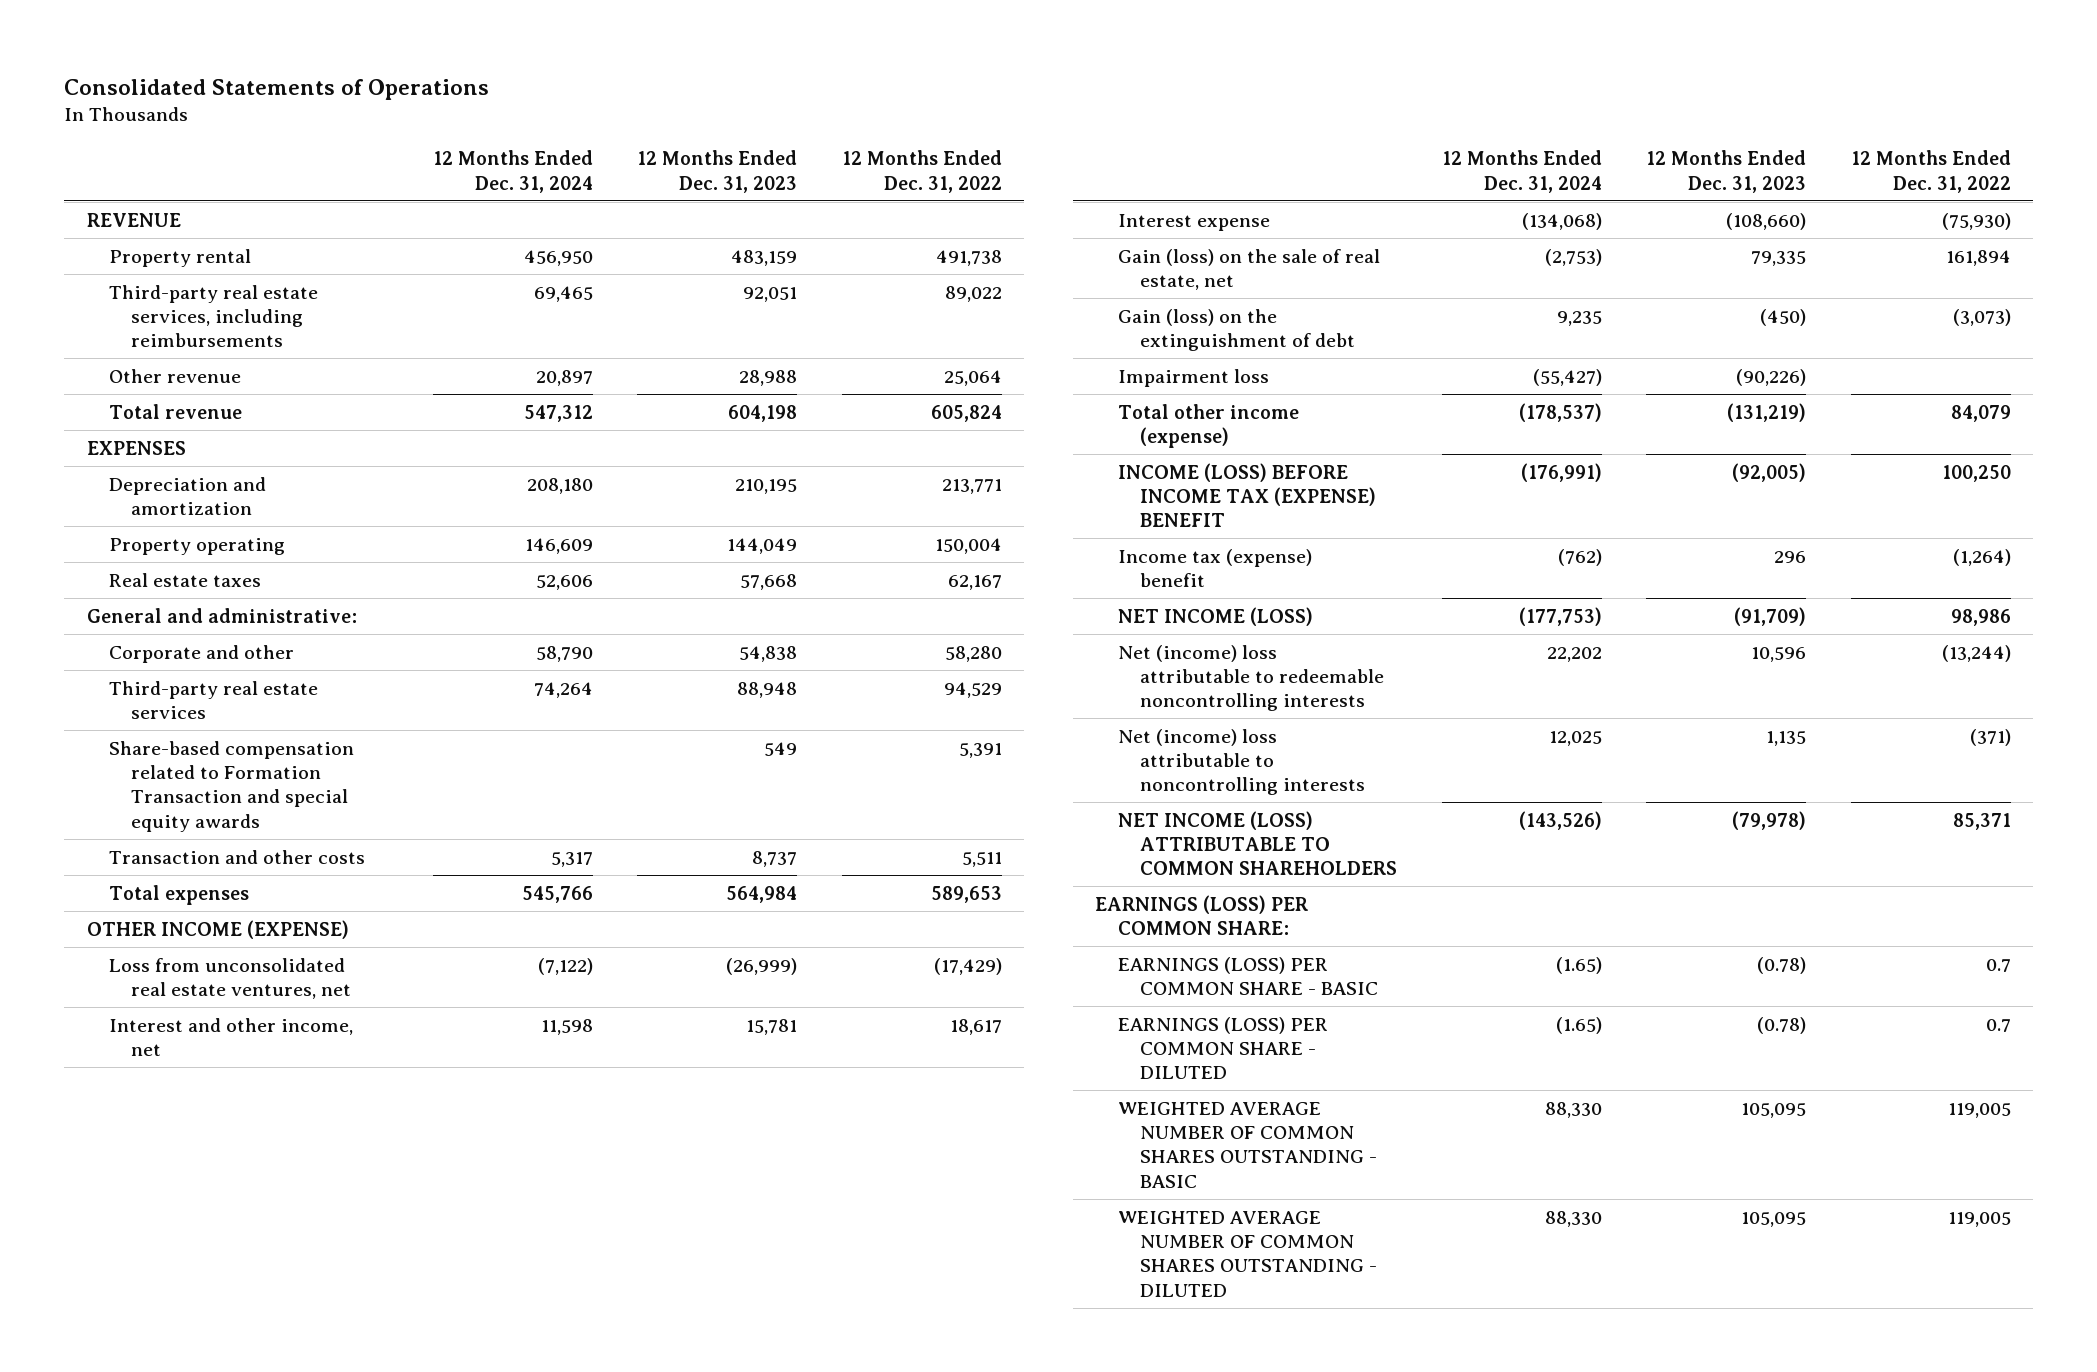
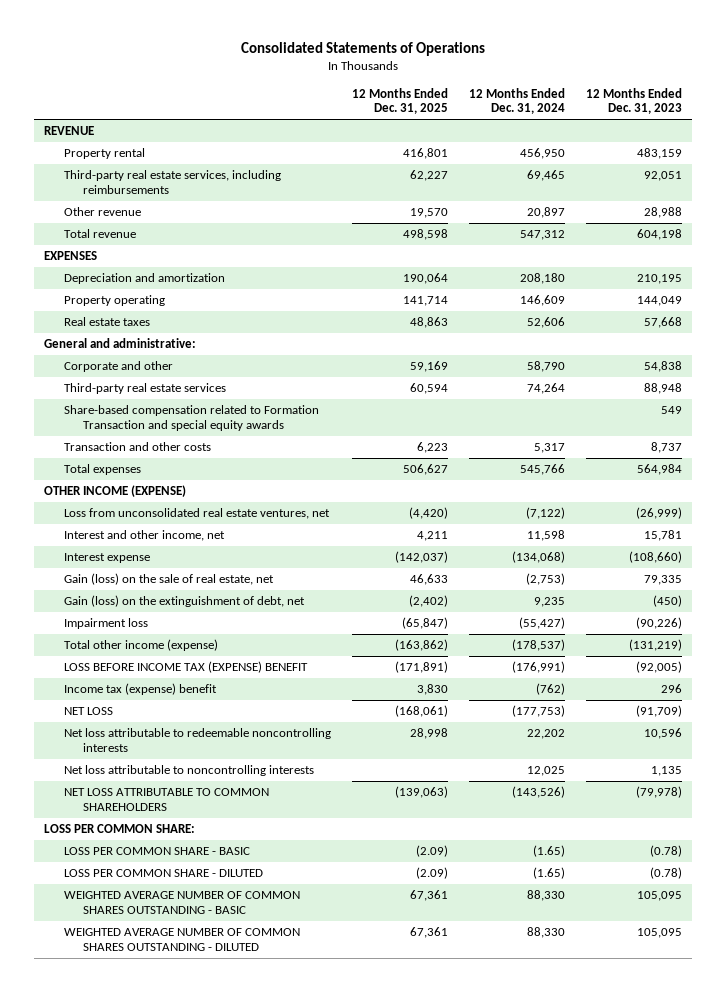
[841,150,1002,193] 12 Months Ended Dec. 31, 2022 -> none
none -> [351,87,448,115] 12 Months Ended Dec. 31, 2025
[1117,308,1356,351] Gain (loss) on the extinguishment of debt -> [63,595,305,608] Gain (loss) on the extinguishment of debt, net
[1117,462,1377,528] INCOME (LOSS) BEFORE INCOME TAX (EXPENSE) BENEFIT -> [63,661,308,674] LOSS BEFORE INCOME TAX (EXPENSE) BENEFIT
[1117,606,1313,626] NET INCOME (LOSS) -> [63,707,113,716] NET LOSS
[1117,644,1385,712] Net (income) loss attributable to redeemable noncontrolling interests -> [63,728,331,752] Net loss attributable to redeemable noncontrolling interests
[1117,728,1366,796] Net (income) loss attributable to noncontrolling interests -> [63,765,314,777] Net loss attributable to noncontrolling interests
[1117,810,1398,876] NET INCOME (LOSS) ATTRIBUTABLE TO COMMON SHAREHOLDERS -> [63,788,269,811] NET LOSS ATTRIBUTABLE TO COMMON SHAREHOLDERS
[1095,894,1310,935] EARNINGS (LOSS) PER COMMON SHARE: -> [44,824,196,834] LOSS PER COMMON SHARE:
[1117,956,1379,995] EARNINGS (LOSS) PER COMMON SHARE - BASIC -> [63,847,250,856] LOSS PER COMMON SHARE - BASIC
[1117,1016,1328,1080] EARNINGS (LOSS) PER COMMON SHARE - DILUTED -> [63,869,263,878] LOSS PER COMMON SHARE - DILUTED

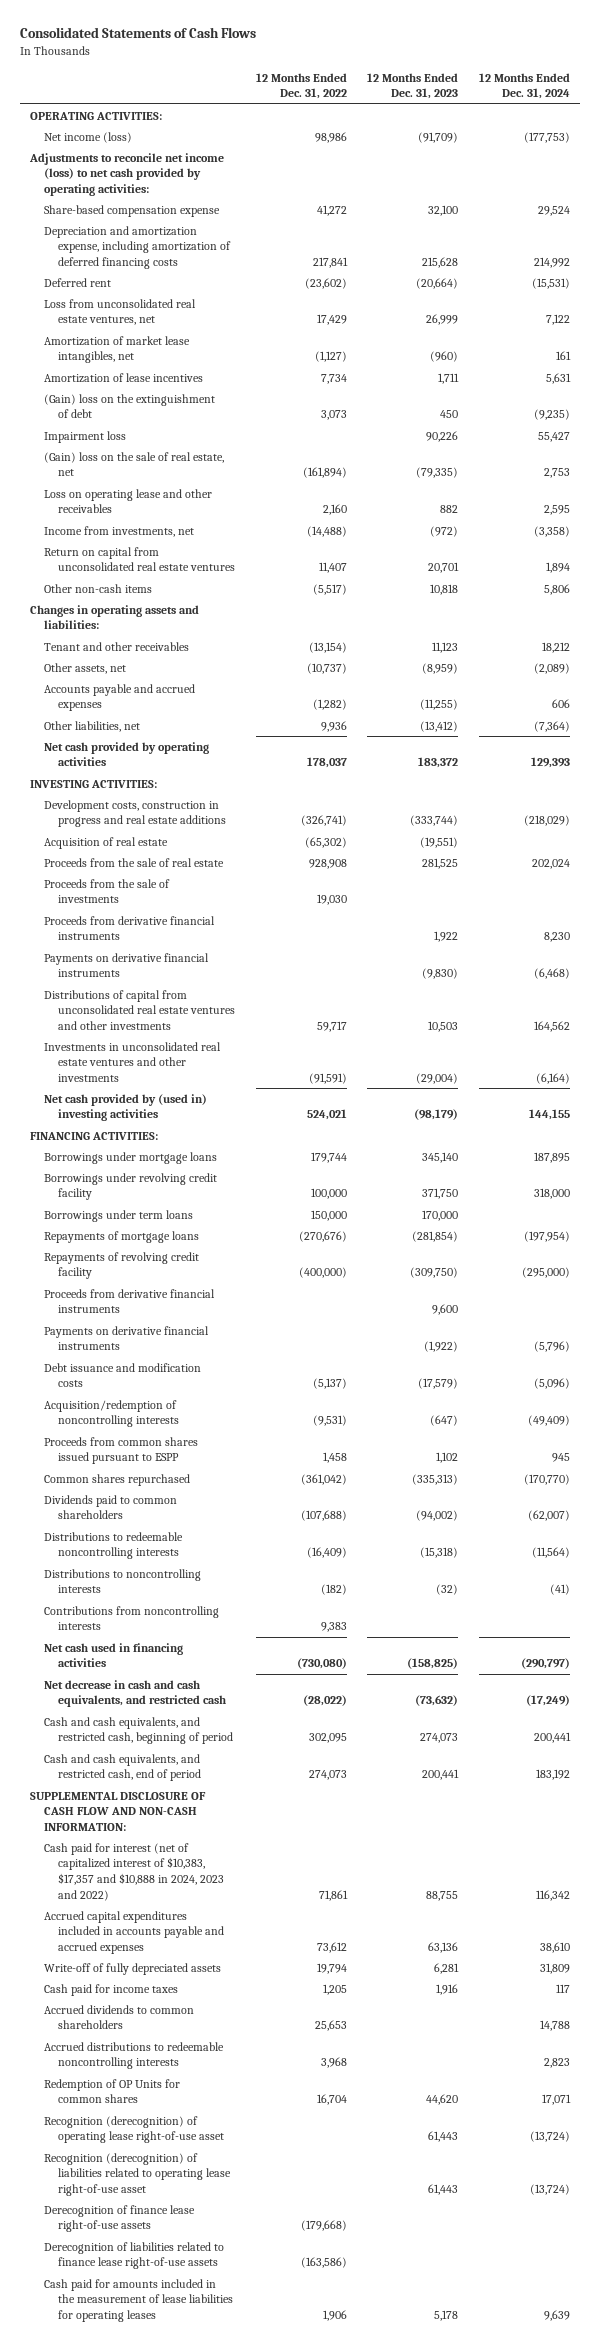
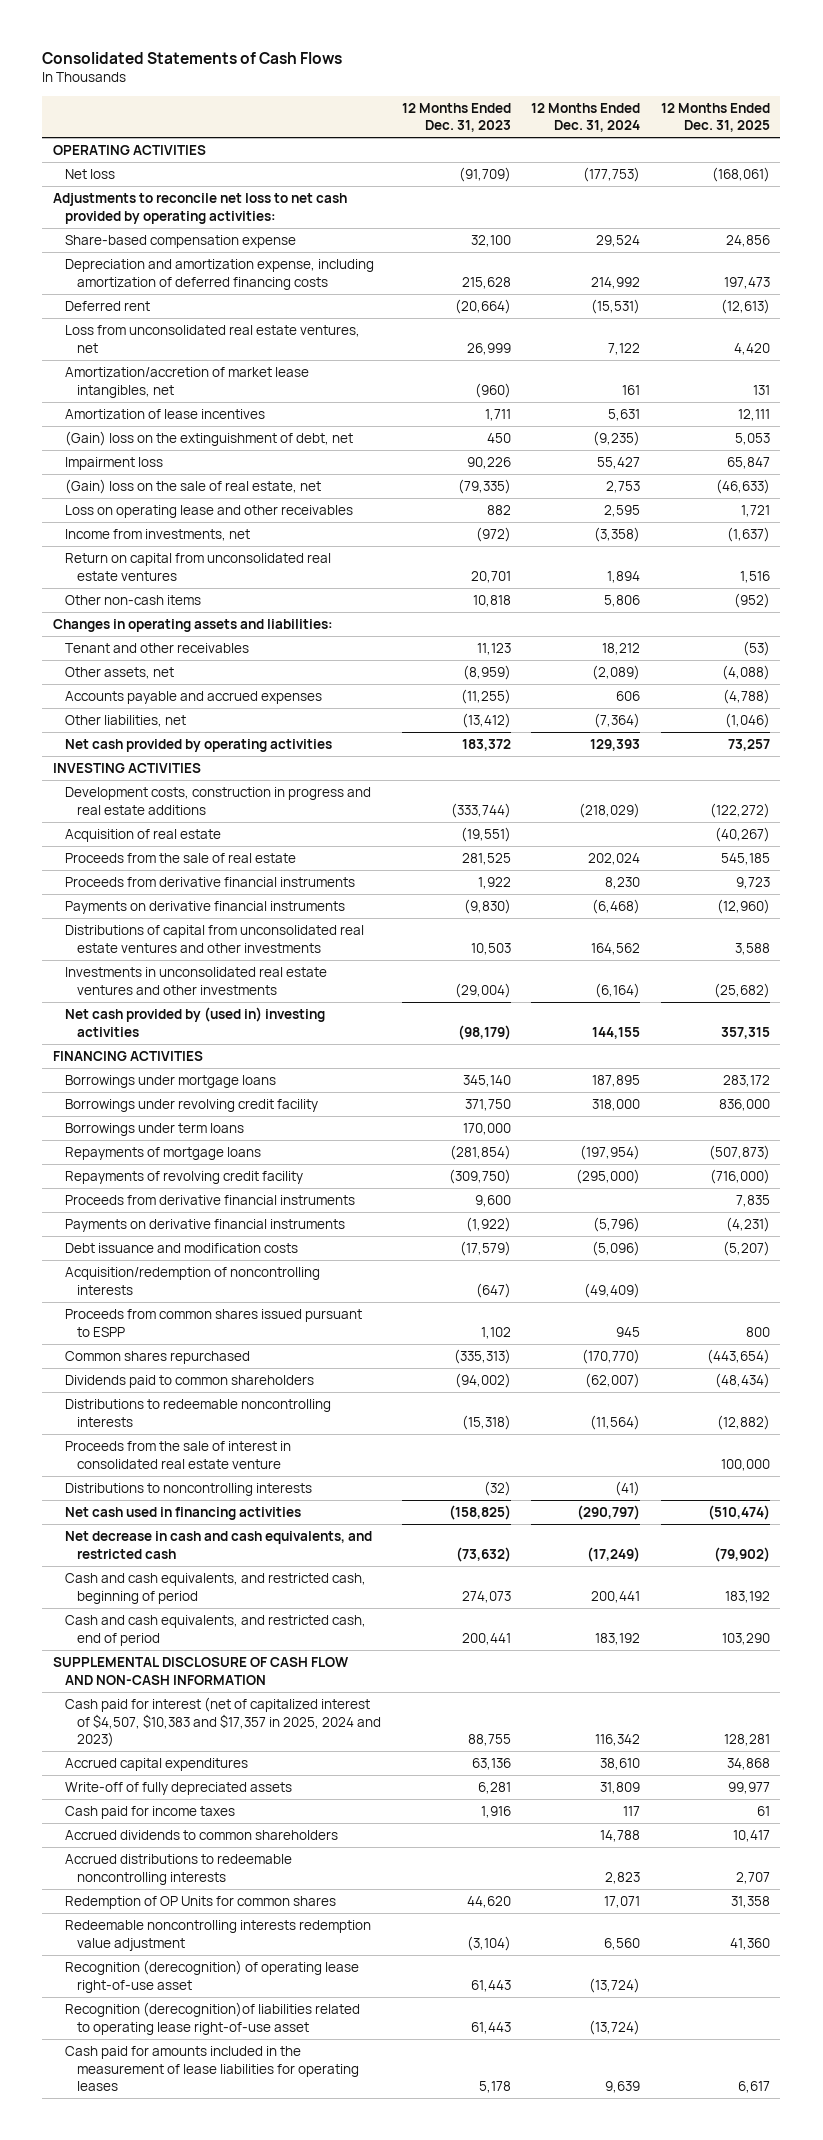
[255,72,347,100] 12 Months Ended Dec. 31, 2022 -> none
none -> [661,102,771,133] 12 Months Ended Dec. 31, 2025
[29,111,162,120] OPERATING ACTIVITIES: -> [52,145,206,156] OPERATING ACTIVITIES
[44,131,133,143] Net income (loss) -> [64,169,115,180] Net loss
[28,152,224,196] Adjustments to reconcile net income (loss) to net cash provided by operating activities: -> [52,193,347,224] Adjustments to reconcile net loss to net cash provided by operating activities:
[44,335,191,364] Amortization of market lease intangibles, net -> [64,367,309,398] Amortization/accretion of market lease intangibles, net
[44,393,216,419] (Gain) loss on the extinguishment of debt -> [64,431,353,447] (Gain) loss on the extinguishment of debt, net
[29,779,157,788] INVESTING ACTIVITIES: -> [52,763,201,774] INVESTING ACTIVITIES
[44,878,171,904] Proceeds from the sale of investments -> none
[29,1131,158,1140] FINANCING ACTIVITIES: -> [52,1051,203,1062] FINANCING ACTIVITIES
none -> [64,1441,291,1469] Proceeds from the sale of interest in consolidated real estate venture
[44,1605,220,1631] Contributions from noncontrolling interests -> none
[29,1791,206,1831] SUPPLEMENTAL DISCLOSURE OF CASH FLOW AND NON-CASH INFORMATION: -> [52,1657,349,1685] SUPPLEMENTAL DISCLOSURE OF CASH FLOW AND NON-CASH INFORMATION
[44,1842,225,1901] Cash paid for interest (net of capitalized interest of $10,383, $17,357 and $10,888 in 2024, 2023 and 2022) -> [64,1697,381,1747] Cash paid for interest (net of capitalized interest of $4,507, $10,383 and $17,357 in 2025, 2024 and 2023)
[44,1910,225,1954] Accrued capital expenditures included in accounts payable and accrued expenses -> [64,1758,248,1772] Accrued capital expenditures
none -> [64,1920,371,1951] Redeemable noncontrolling interests redemption value adjustment
[44,2204,196,2233] Derecognition of finance lease right-of-use assets -> none
[44,2241,225,2270] Derecognition of liabilities related to finance lease right-of-use assets -> none
[44,2152,232,2196] Recognition (derecognition) of liabilities related to operating lease right-of-use asset -> [64,2002,360,2035] Recognition (derecognition)of liabilities related to operating lease right-of-use asset

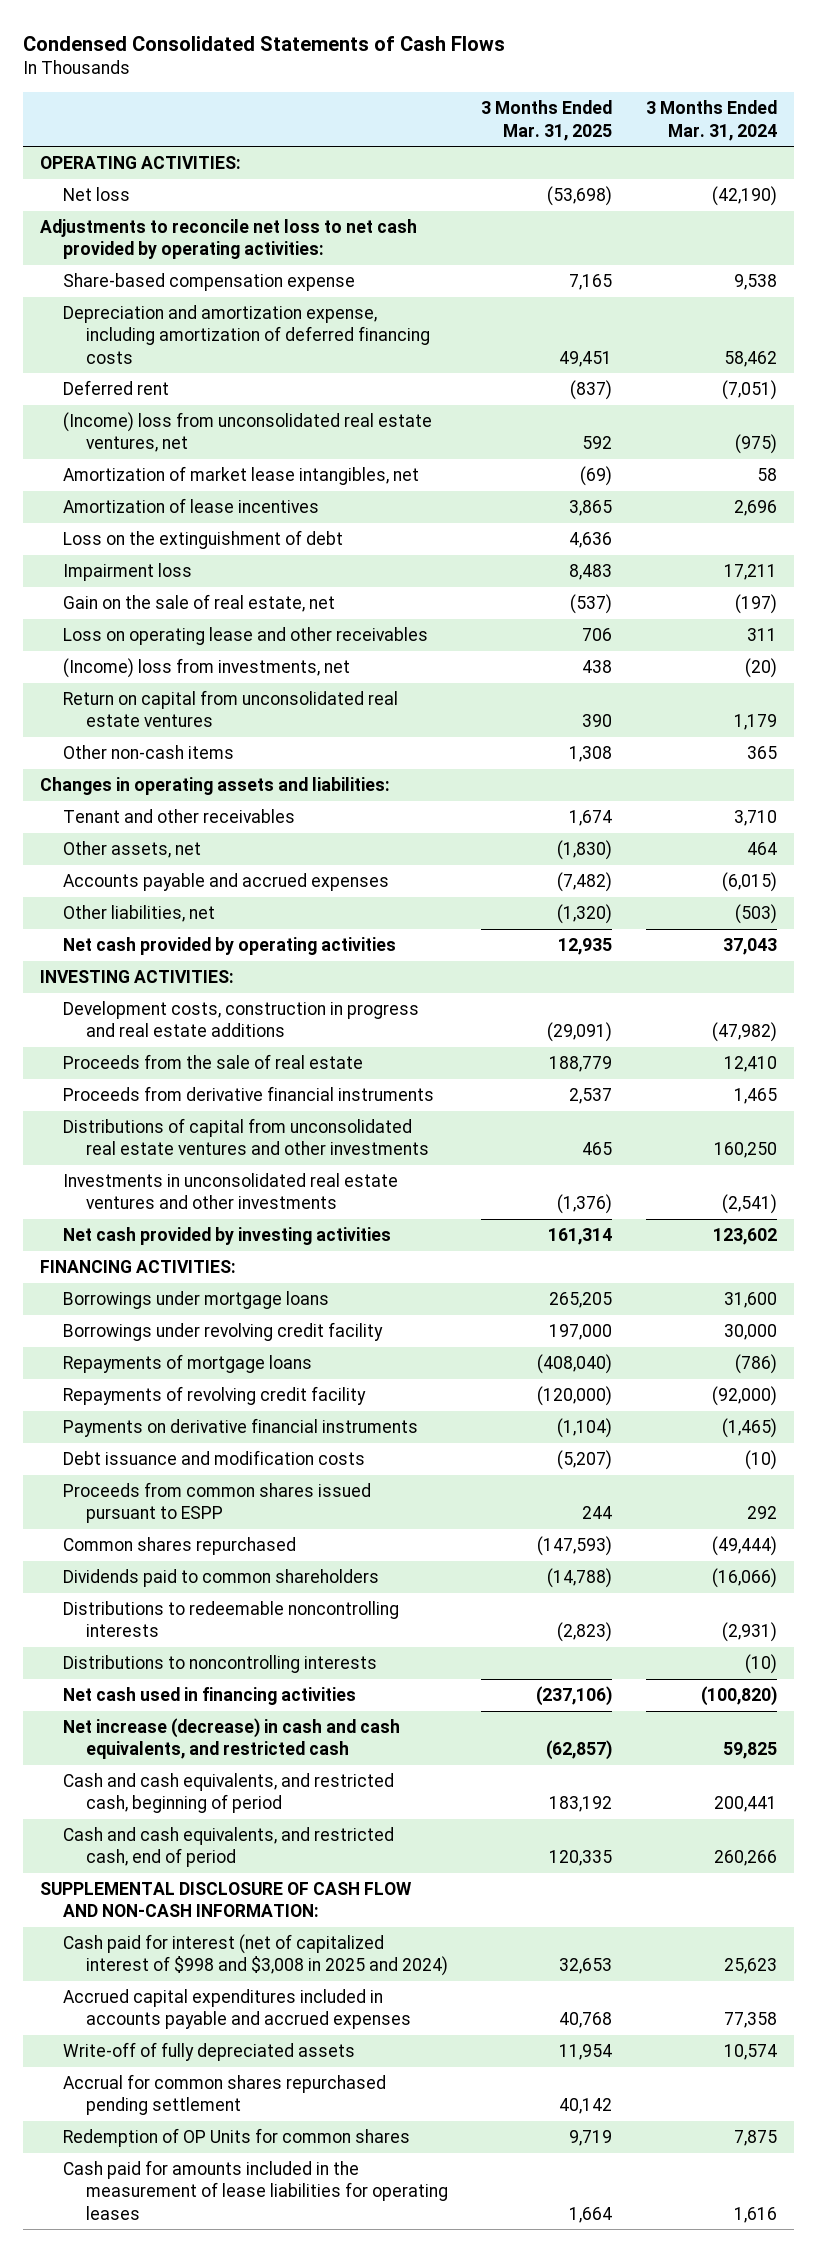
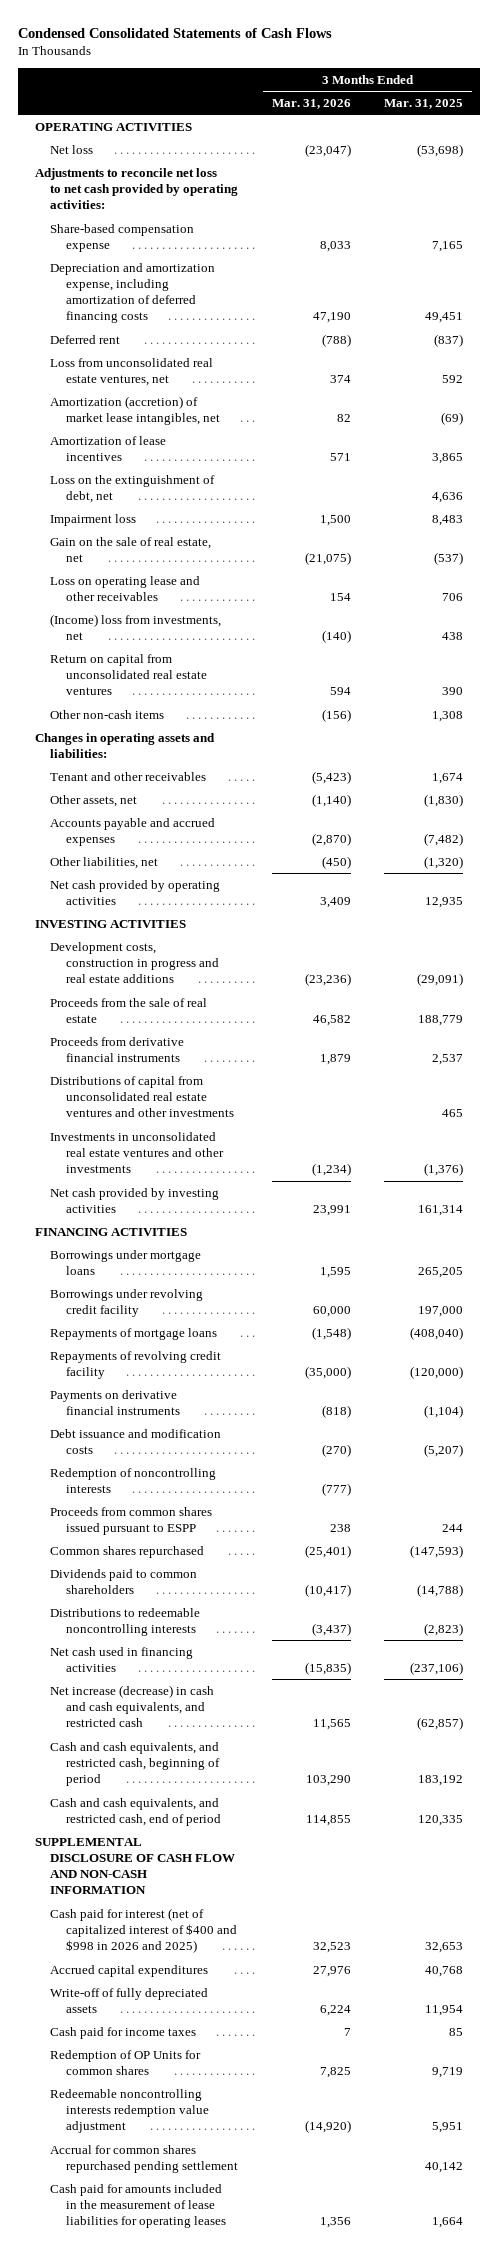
[646,100,778,141] 3 Months Ended Mar. 31, 2024 -> none
none -> [271,99,351,110] Mar. 31, 2026
[40,156,242,170] OPERATING ACTIVITIES: -> [35,122,193,131] OPERATING ACTIVITIES
[62,412,432,453] (Income) loss from unconsolidated real estate ventures, net -> [50,357,214,386] Loss from unconsolidated real estate ventures, net
[62,466,419,486] Amortization of market lease intangibles, net -> [50,395,220,425] Amortization (accretion) of market lease intangibles, net
[62,530,343,550] Loss on the extinguishment of debt -> [50,474,216,503] Loss on the extinguishment of debt, net
[40,970,235,984] INVESTING ACTIVITIES: -> [35,919,187,928] INVESTING ACTIVITIES
[40,1260,237,1274] FINANCING ACTIVITIES: -> [35,1227,188,1236] FINANCING ACTIVITIES
none -> [50,1467,217,1493] Redemption of noncontrolling interests
[62,1655,377,1674] Distributions to noncontrolling interests -> none
[40,1882,413,1918] SUPPLEMENTAL DISCLOSURE OF CASH FLOW AND NON-CASH INFORMATION: -> [35,1837,236,1895] SUPPLEMENTAL DISCLOSURE OF CASH FLOW AND NON-CASH INFORMATION
[62,1934,448,1977] Cash paid for interest (net of capitalized interest of $998 and $3,008 in 2025 and 2024) -> [50,1907,237,1954] Cash paid for interest (net of capitalized interest of $400 and $998 in 2026 and 2025)
[62,1989,411,2030] Accrued capital expenditures included in accounts payable and accrued expenses -> [50,1964,209,1977] Accrued capital expenditures
none -> [50,2026,197,2039] Cash paid for income taxes
none -> [50,2088,209,2134] Redeemable noncontrolling interests redemption value adjustment
[62,2074,386,2116] Accrual for common shares repurchased pending settlement -> [50,2144,238,2173] Accrual for common shares repurchased pending settlement

